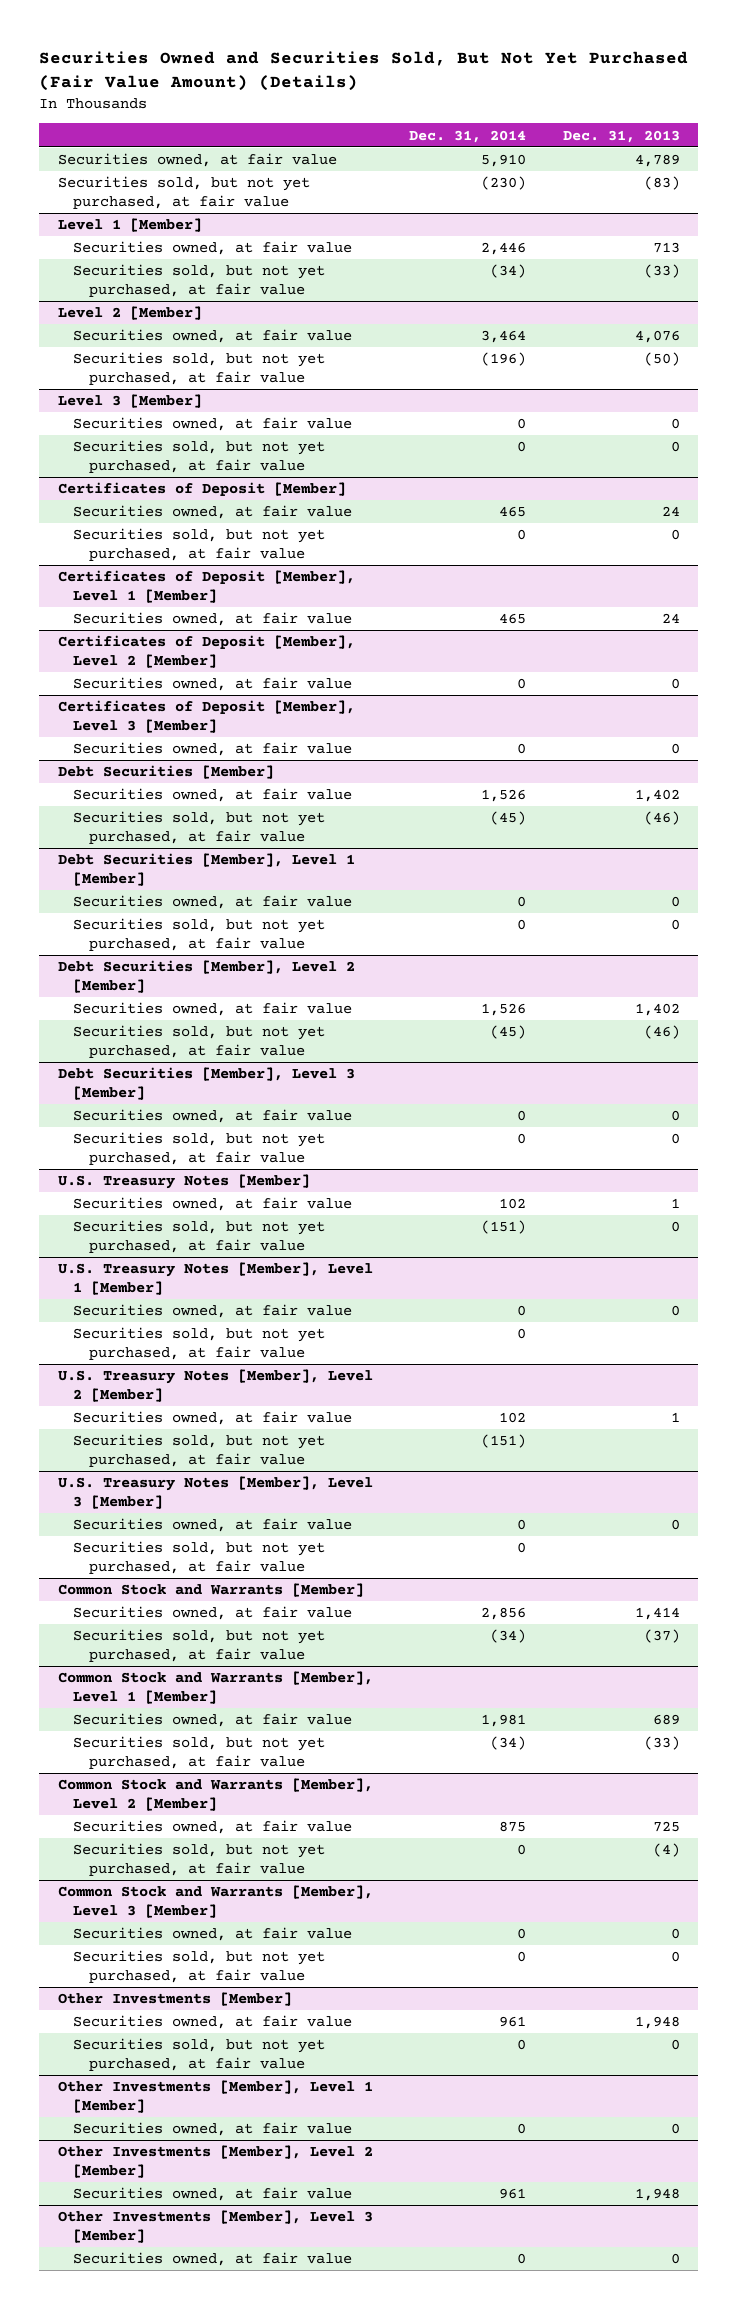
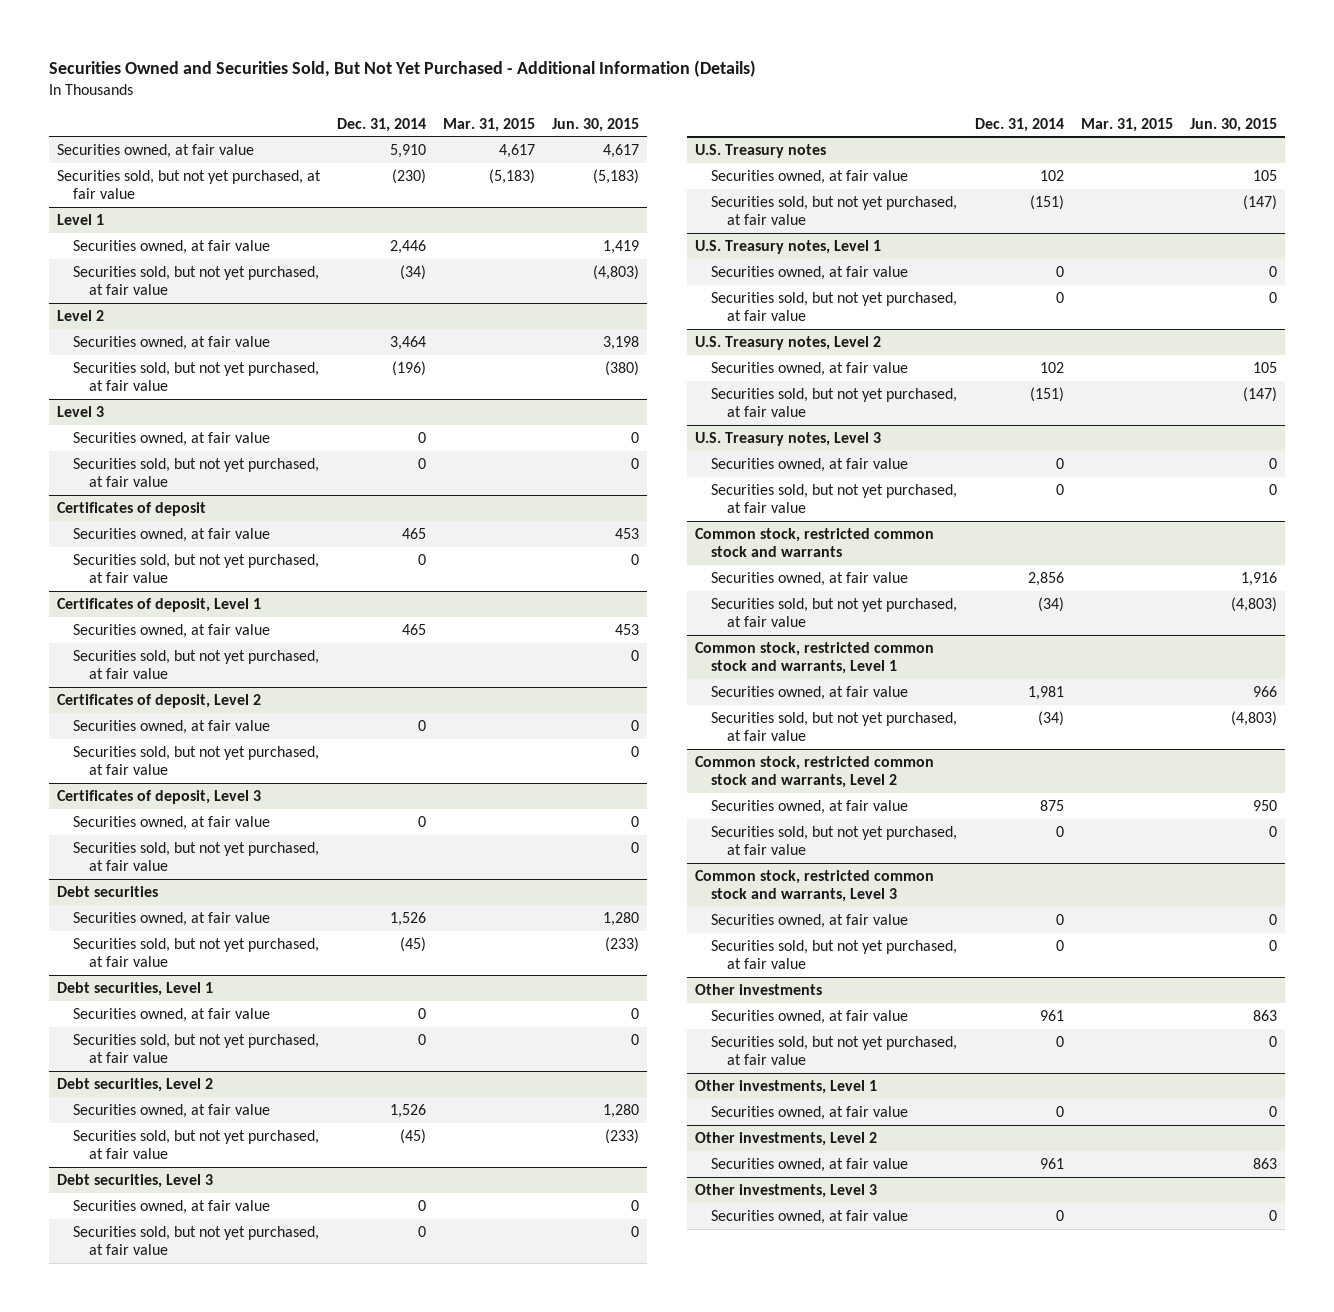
[39,51,689,92] Securities Owned and Securities Sold, But Not Yet Purchased (Fair Value Amount) (Details) -> [49,59,757,77] Securities Owned and Securities Sold, But Not Yet Purchased - Additional Information (Details)
[562,129,680,143] Dec. 31, 2013 -> none
none -> [443,117,536,132] Mar. 31, 2015
none -> [551,117,639,132] Jun. 30, 2015
[57,218,202,233] Level 1 [Member] -> [57,213,105,225] Level 1
[57,306,202,321] Level 2 [Member] -> [57,309,105,321] Level 2
[57,394,202,409] Level 3 [Member] -> [57,405,105,417] Level 3
[57,482,346,497] Certificates of Deposit [Member] -> [57,501,207,516] Certificates of deposit
[57,570,355,603] Certificates of Deposit [Member], Level 1 [Member] -> [57,597,262,612] Certificates of deposit, Level 1
none -> [73,649,320,680] Securities sold, but not yet purchased, at fair value
[57,635,355,668] Certificates of Deposit [Member], Level 2 [Member] -> [57,693,262,708] Certificates of deposit, Level 2
none -> [73,745,320,776] Securities sold, but not yet purchased, at fair value
[57,700,355,733] Certificates of Deposit [Member], Level 3 [Member] -> [57,789,262,804] Certificates of deposit, Level 3
none -> [73,841,320,872] Securities sold, but not yet purchased, at fair value
[57,765,274,780] Debt Securities [Member] -> [57,885,159,897] Debt securities
[57,853,355,886] Debt Securities [Member], Level 1 [Member] -> [57,981,214,996] Debt securities, Level 1
[57,960,355,993] Debt Securities [Member], Level 2 [Member] -> [57,1077,214,1092] Debt securities, Level 2
[57,1067,355,1100] Debt Securities [Member], Level 3 [Member] -> [57,1173,214,1188] Debt securities, Level 3
[57,1174,310,1190] U.S. Treasury Notes [Member] -> [695,143,827,158] U.S. Treasury notes
[57,1262,373,1295] U.S. Treasury Notes [Member], Level 1 [Member] -> [695,239,882,254] U.S. Treasury notes, Level 1
[57,1369,373,1402] U.S. Treasury Notes [Member], Level 2 [Member] -> [695,335,882,350] U.S. Treasury notes, Level 2
[57,1476,373,1509] U.S. Treasury Notes [Member], Level 3 [Member] -> [695,431,882,446] U.S. Treasury notes, Level 3
[57,1583,364,1598] Common Stock and Warrants [Member] -> [695,527,935,558] Common stock, restricted common stock and warrants
[57,1671,373,1704] Common Stock and Warrants [Member], Level 1 [Member] -> [695,641,935,675] Common stock, restricted common stock and warrants, Level 1
[57,1778,373,1811] Common Stock and Warrants [Member], Level 2 [Member] -> [695,755,935,789] Common stock, restricted common stock and warrants, Level 2
[57,1885,373,1918] Common Stock and Warrants [Member], Level 3 [Member] -> [695,869,935,903] Common stock, restricted common stock and warrants, Level 3
[57,1992,292,2007] Other Investments [Member] -> [695,983,823,995] Other investments
[57,2080,373,2113] Other Investments [Member], Level 1 [Member] -> [695,1079,878,1094] Other investments, Level 1
[57,2145,373,2178] Other Investments [Member], Level 2 [Member] -> [695,1131,878,1146] Other investments, Level 2
[57,2210,373,2243] Other Investments [Member], Level 3 [Member] -> [695,1183,878,1198] Other investments, Level 3

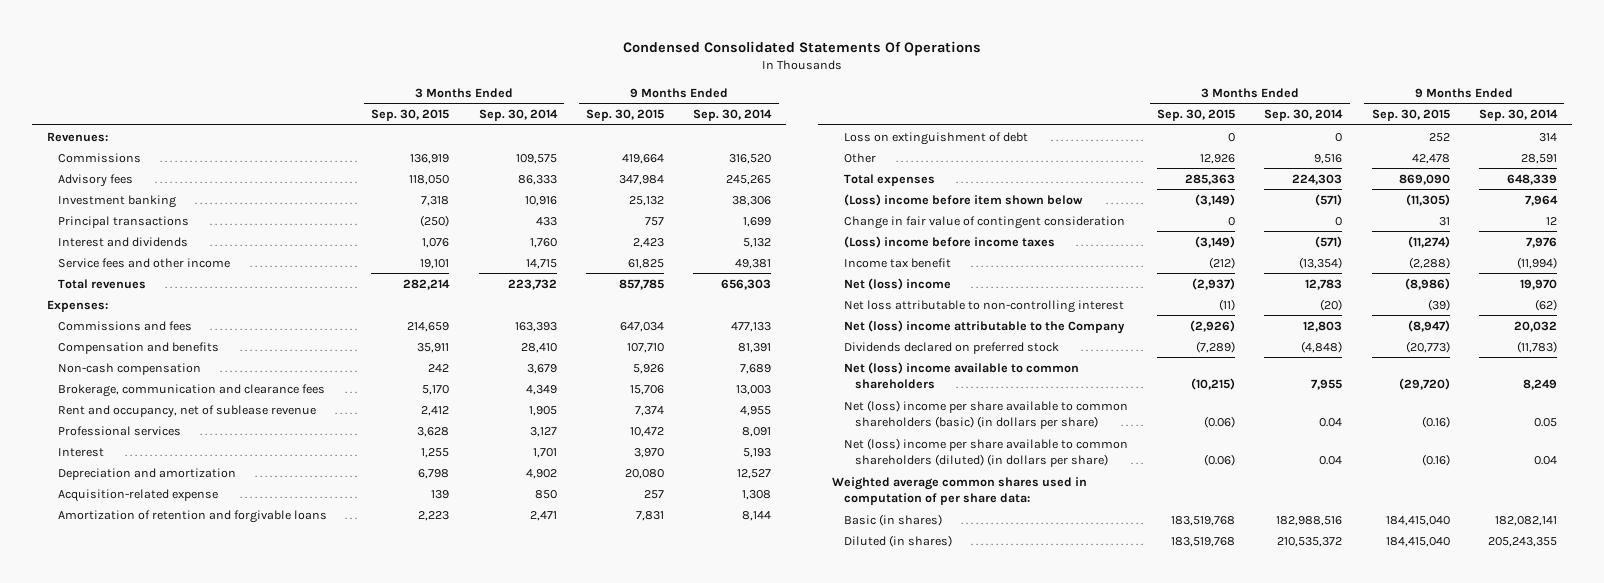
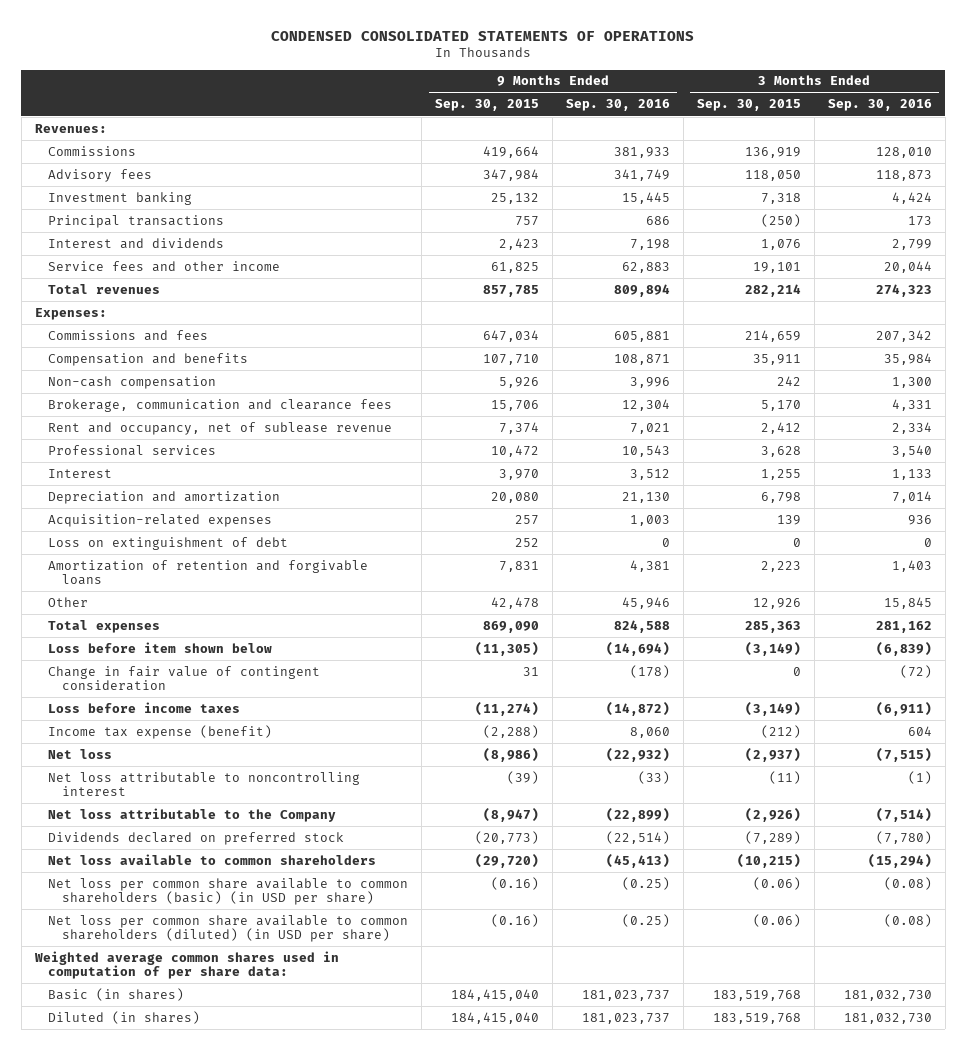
[622,40,981,56] Condensed Consolidated Statements Of Operations -> [271,30,695,41] CONDENSED CONSOLIDATED STATEMENTS OF OPERATIONS
[478,108,558,121] Sep. 30, 2014 -> none
[693,108,773,121] Sep. 30, 2014 -> none
none -> [566,99,671,112] Sep. 30, 2016
none -> [827,99,932,112] Sep. 30, 2016
[58,488,219,502] Acquisition-related expense -> [48,513,273,527] Acquisition-related expenses
[58,509,328,523] Amortization of retention and forgivable loans -> [48,559,369,586] Amortization of retention and forgivable loans
[843,193,1083,206] (Loss) income before item shown below -> [48,641,273,653] Loss before item shown below
[843,235,1055,248] (Loss) income before income taxes -> [48,701,241,713] Loss before income taxes
[843,257,951,268] Income tax benefit -> [48,724,273,739] Income tax expense (benefit)
[843,277,951,290] Net (loss) income -> [48,748,113,759] Net loss
[843,299,1124,313] Net loss attributable to non-controlling interest -> [48,771,361,797] Net loss attributable to noncontrolling interest
[843,319,1125,334] Net (loss) income attributable to the Company -> [48,807,337,822] Net loss attributable to the Company
[843,361,1079,390] Net (loss) income available to common shareholders -> [48,853,377,865] Net loss available to common shareholders
[843,399,1128,430] Net (loss) income per share available to common shareholders (basic) (in dollars per share) -> [48,877,409,906] Net loss per common share available to common shareholders (basic) (in USD per share)
[843,437,1128,468] Net (loss) income per share available to common shareholders (diluted) (in dollars per share) -> [48,914,409,943] Net loss per common share available to common shareholders (diluted) (in USD per share)

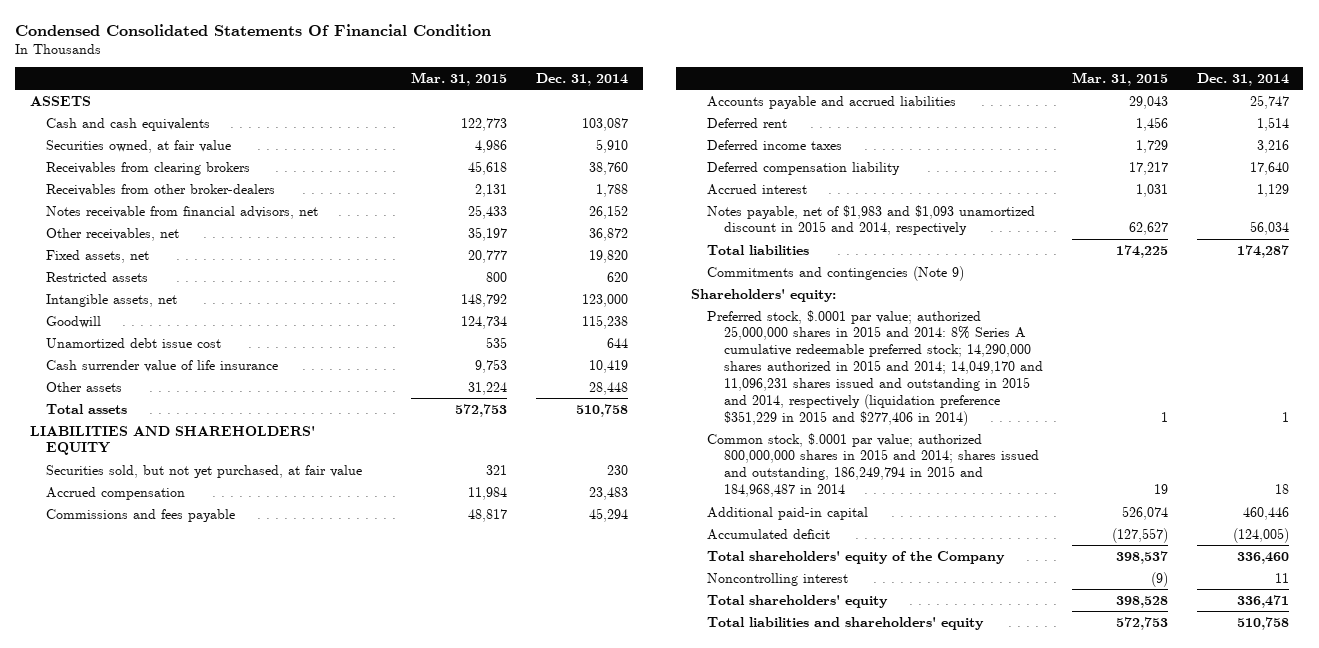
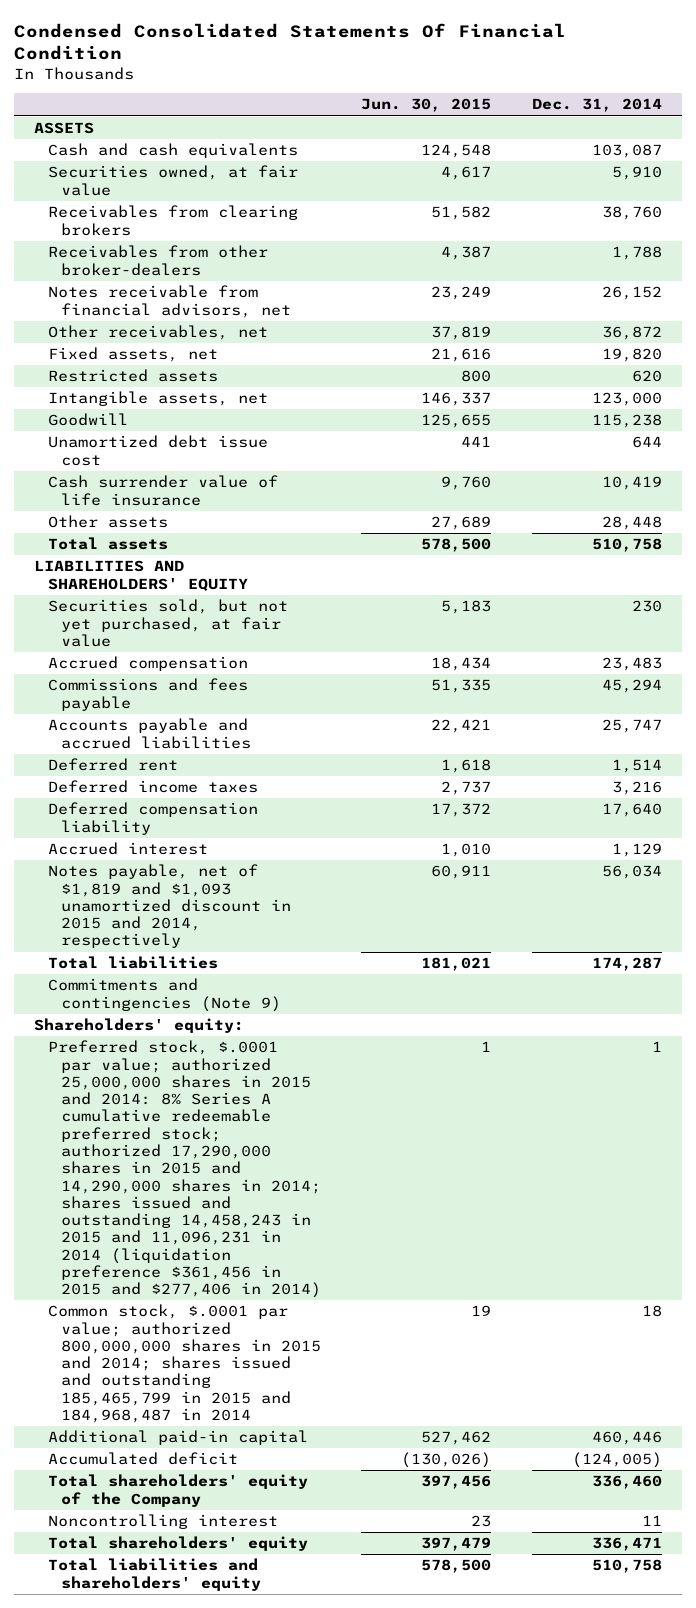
[410,72,507,87] Mar. 31, 2015 -> none
none -> [361,98,492,113] Jun. 30, 2015
[707,204,1036,236] Notes payable, net of $1,983 and $1,093 unamortized discount in 2015 and 2014, respectively -> [47,864,292,949] Notes payable, net of $1,819 and $1,093 unamortized discount in 2015 and 2014, respectively
[707,309,1043,426] Preferred stock, $.0001 par value; authorized 25,000,000 shares in 2015 and 2014: 8% Series A cumulative redeemable preferred stock; 14,290,000 shares authorized in 2015 and 2014; 14,049,170 and 11,096,231 shares issued and outstanding in 2015 and 2014, respectively (liquidation preference $351,229 in 2015 and $277,406 in 2014) -> [47,1040,322,1299] Preferred stock, $.0001 par value; authorized 25,000,000 shares in 2015 and 2014: 8% Series A cumulative redeemable preferred stock; authorized 17,290,000 shares in 2015 and 14,290,000 shares in 2014; shares issued and outstanding 14,458,243 in 2015 and 11,096,231 in 2014 (liquidation preference $361,456 in 2015 and $277,406 in 2014)
[707,432,1039,498] Common stock, $.0001 par value; authorized 800,000,000 shares in 2015 and 2014; shares issued and outstanding, 186,249,794 in 2015 and 184,968,487 in 2014 -> [47,1304,322,1423] Common stock, $.0001 par value; authorized 800,000,000 shares in 2015 and 2014; shares issued and outstanding 185,465,799 in 2015 and 184,968,487 in 2014

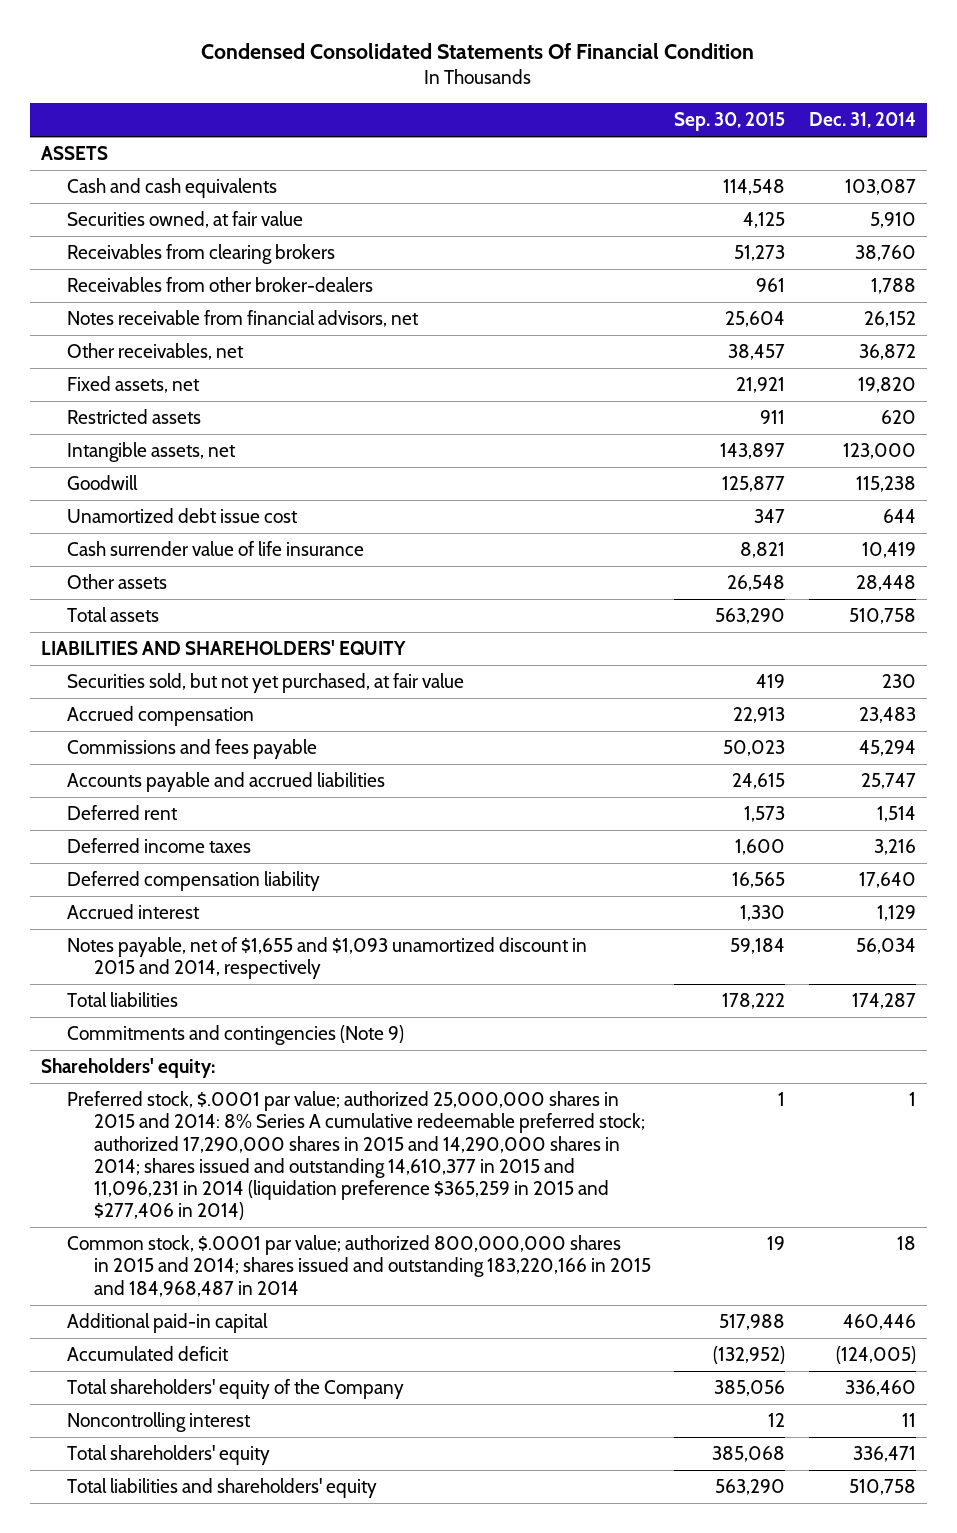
[361,98,492,113] Jun. 30, 2015 -> none
none -> [674,112,786,132] Sep. 30, 2015
[47,864,292,949] Notes payable, net of $1,819 and $1,093 unamortized discount in 2015 and 2014, respectively -> [67,937,588,980] Notes payable, net of $1,655 and $1,093 unamortized discount in 2015 and 2014, respectively
[47,1040,322,1299] Preferred stock, $.0001 par value; authorized 25,000,000 shares in 2015 and 2014: 8% Series A cumulative redeemable preferred stock; authorized 17,290,000 shares in 2015 and 14,290,000 shares in 2014; shares issued and outstanding 14,458,243 in 2015 and 11,096,231 in 2014 (liquidation preference $361,456 in 2015 and $277,406 in 2014) -> [67,1091,645,1221] Preferred stock, $.0001 par value; authorized 25,000,000 shares in 2015 and 2014: 8% Series A cumulative redeemable preferred stock; authorized 17,290,000 shares in 2015 and 14,290,000 shares in 2014; shares issued and outstanding 14,610,377 in 2015 and 11,096,231 in 2014 (liquidation preference $365,259 in 2015 and $277,406 in 2014)
[47,1304,322,1423] Common stock, $.0001 par value; authorized 800,000,000 shares in 2015 and 2014; shares issued and outstanding 185,465,799 in 2015 and 184,968,487 in 2014 -> [67,1235,651,1297] Common stock, $.0001 par value; authorized 800,000,000 shares in 2015 and 2014; shares issued and outstanding 183,220,166 in 2015 and 184,968,487 in 2014

